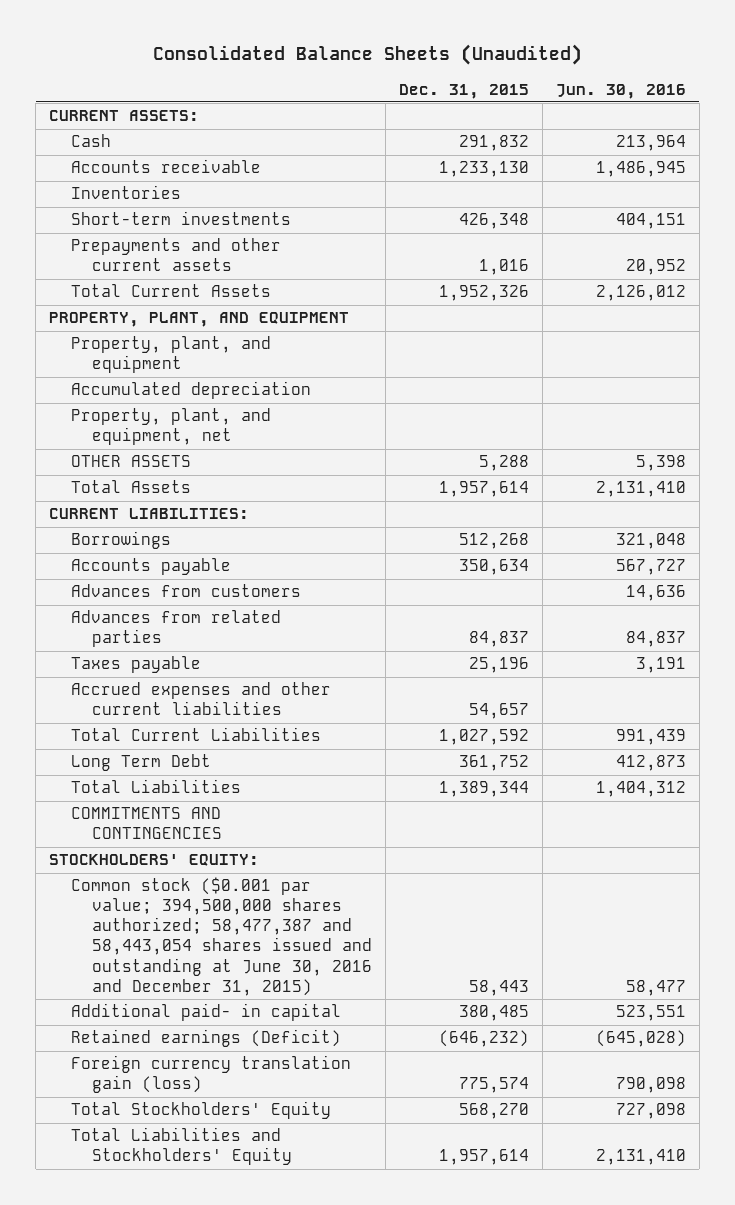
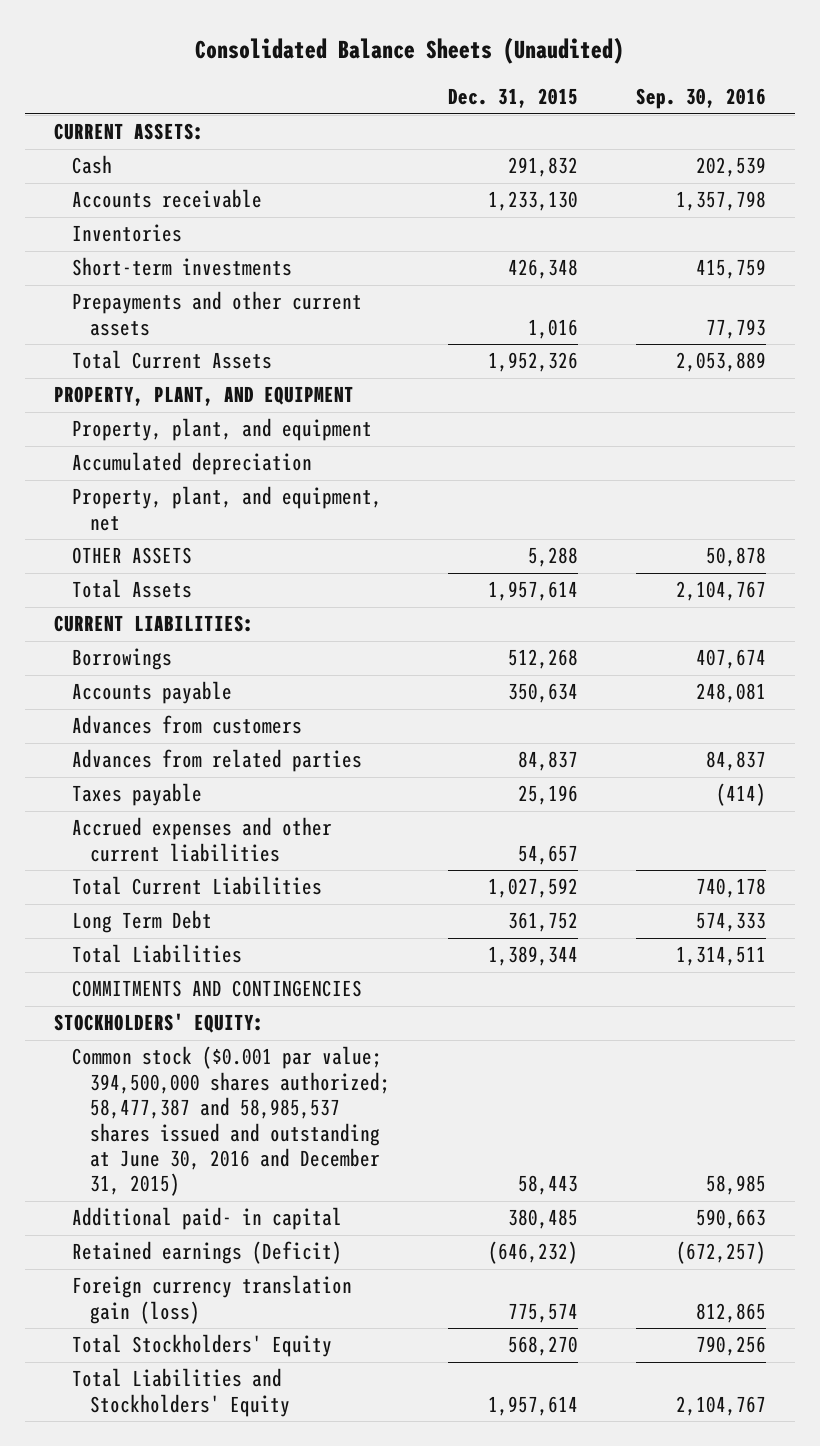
[555,83,686,99] Jun. 30, 2016 -> none
none -> [635,88,766,110] Sep. 30, 2016
[70,877,372,996] Common stock ($0.001 par value; 394,500,000 shares authorized; 58,477,387 and 58,443,054 shares issued and outstanding at June 30, 2016 and December 31, 2015) -> [72,1046,391,1197] Common stock ($0.001 par value; 394,500,000 shares authorized; 58,477,387 and 58,985,537 shares issued and outstanding at June 30, 2016 and December 31, 2015)

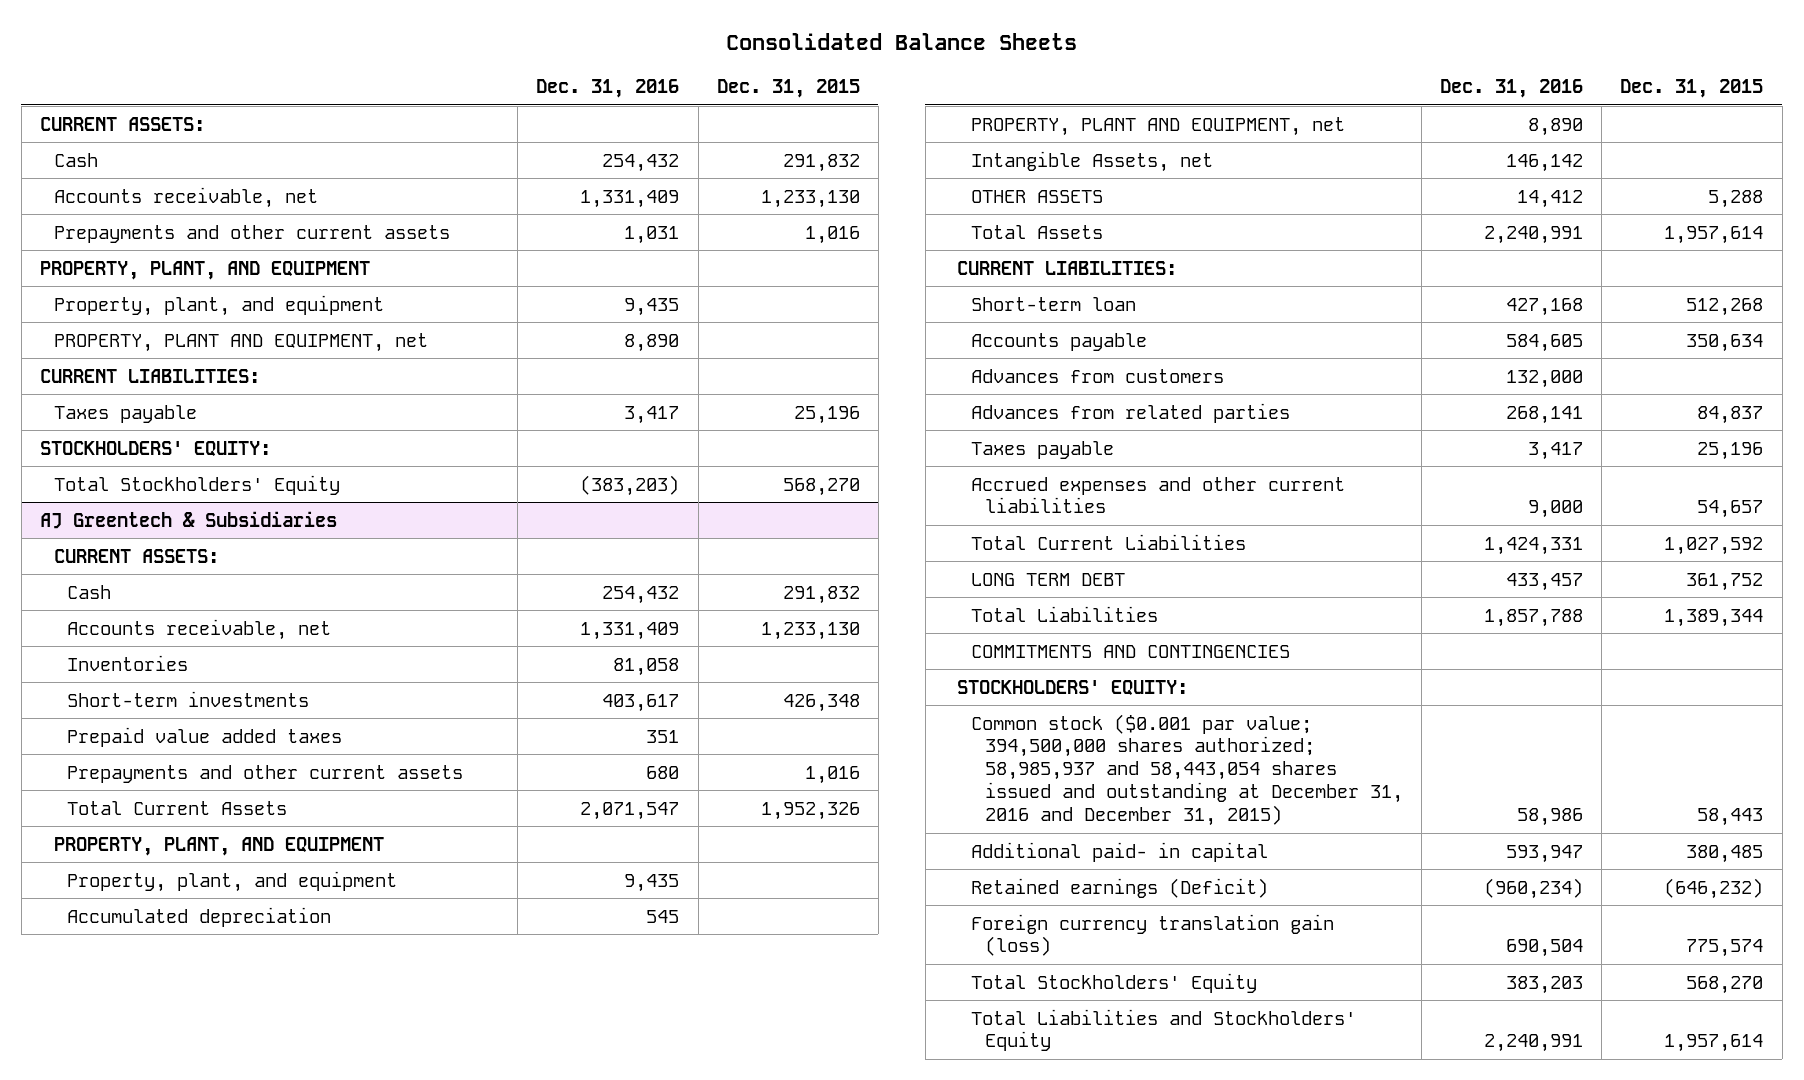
[194,37,624,65] Consolidated Balance Sheets (Unaudited) -> [725,33,1077,51] Consolidated Balance Sheets
[635,88,766,110] Sep. 30, 2016 -> none
none -> [536,79,680,99] Dec. 31, 2016
[72,189,263,209] Accounts receivable -> [53,186,318,208] Accounts receivable, net
none -> [53,224,450,243] Prepayments and other current assets
none -> [40,260,371,280] PROPERTY, PLANT, AND EQUIPMENT
none -> [53,294,384,316] Property, plant, and equipment
none -> [53,332,428,352] PROPERTY, PLANT AND EQUIPMENT, net
none -> [40,368,261,383] CURRENT LIABILITIES:
none -> [53,404,197,423] Taxes payable
none -> [40,440,272,456] STOCKHOLDERS' EQUITY:
none -> [53,474,340,495] Total Stockholders' Equity
none -> [40,510,338,529] AJ Greentech & Subsidiaries
none -> [53,548,219,563] CURRENT ASSETS:
none -> [67,584,112,599] Cash
none -> [67,618,332,640] Accounts receivable, net
none -> [67,726,343,747] Prepaid value added taxes
[72,486,383,531] Property, plant, and equipment, net -> [971,116,1346,136] PROPERTY, PLANT AND EQUIPMENT, net
none -> [971,150,1214,172] Intangible Assets, net
[72,648,173,671] Borrowings -> [971,296,1137,311] Short-term loan
[72,910,213,934] Long Term Debt -> [971,572,1126,586] LONG TERM DEBT
[72,1046,391,1197] Common stock ($0.001 par value; 394,500,000 shares authorized; 58,477,387 and 58,985,537 shares issued and outstanding at June 30, 2016 and December 31, 2015) -> [971,713,1403,827] Common stock ($0.001 par value; 394,500,000 shares authorized; 58,985,937 and 58,443,054 shares issued and outstanding at December 31, 2016 and December 31, 2015)

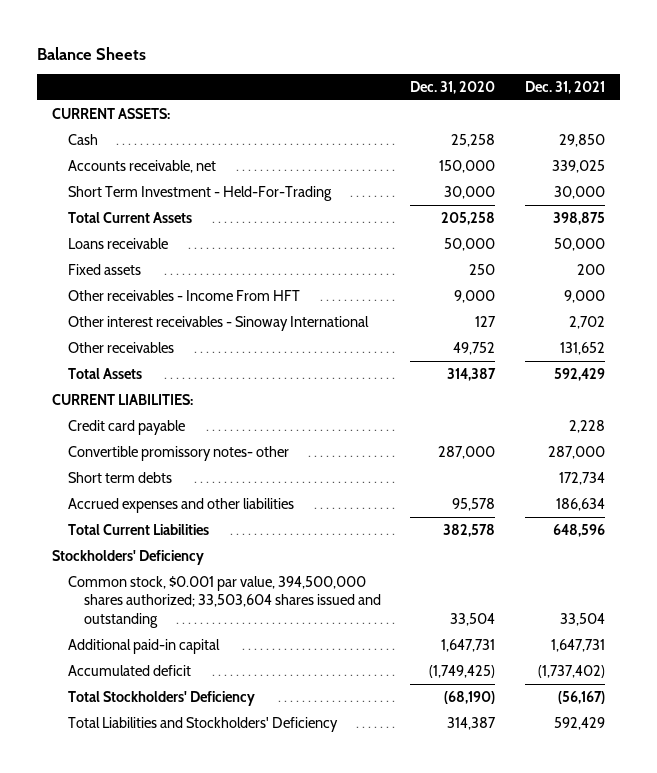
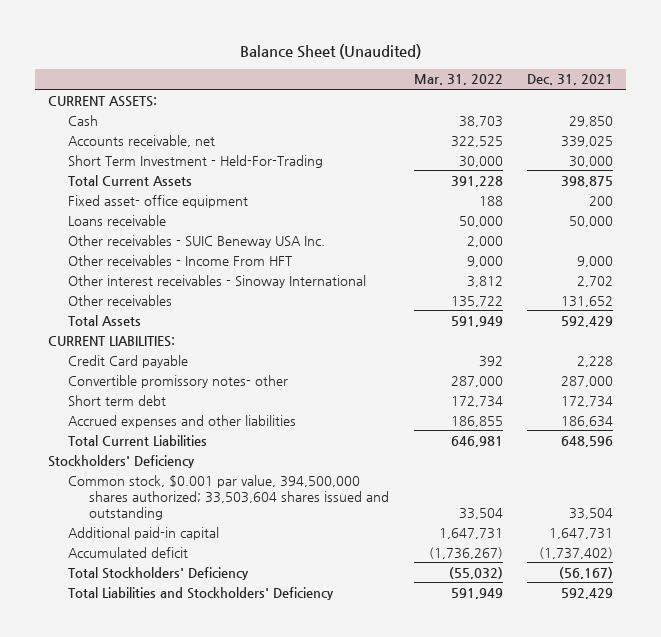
[37,46,147,60] Balance Sheets -> [239,43,421,59] Balance Sheet (Unaudited)
[410,81,496,95] Dec. 31, 2020 -> none
none -> [413,74,503,86] Mar. 31, 2022
none -> [68,194,249,208] Fixed asset- office equipment
[67,263,141,275] Fixed assets -> none
none -> [68,234,326,248] Other receivables - SUIC Beneway USA Inc.
[67,419,185,435] Credit card payable -> [68,354,189,368] Credit Card payable
[67,471,172,483] Short term debts -> [68,394,167,406] Short term debt

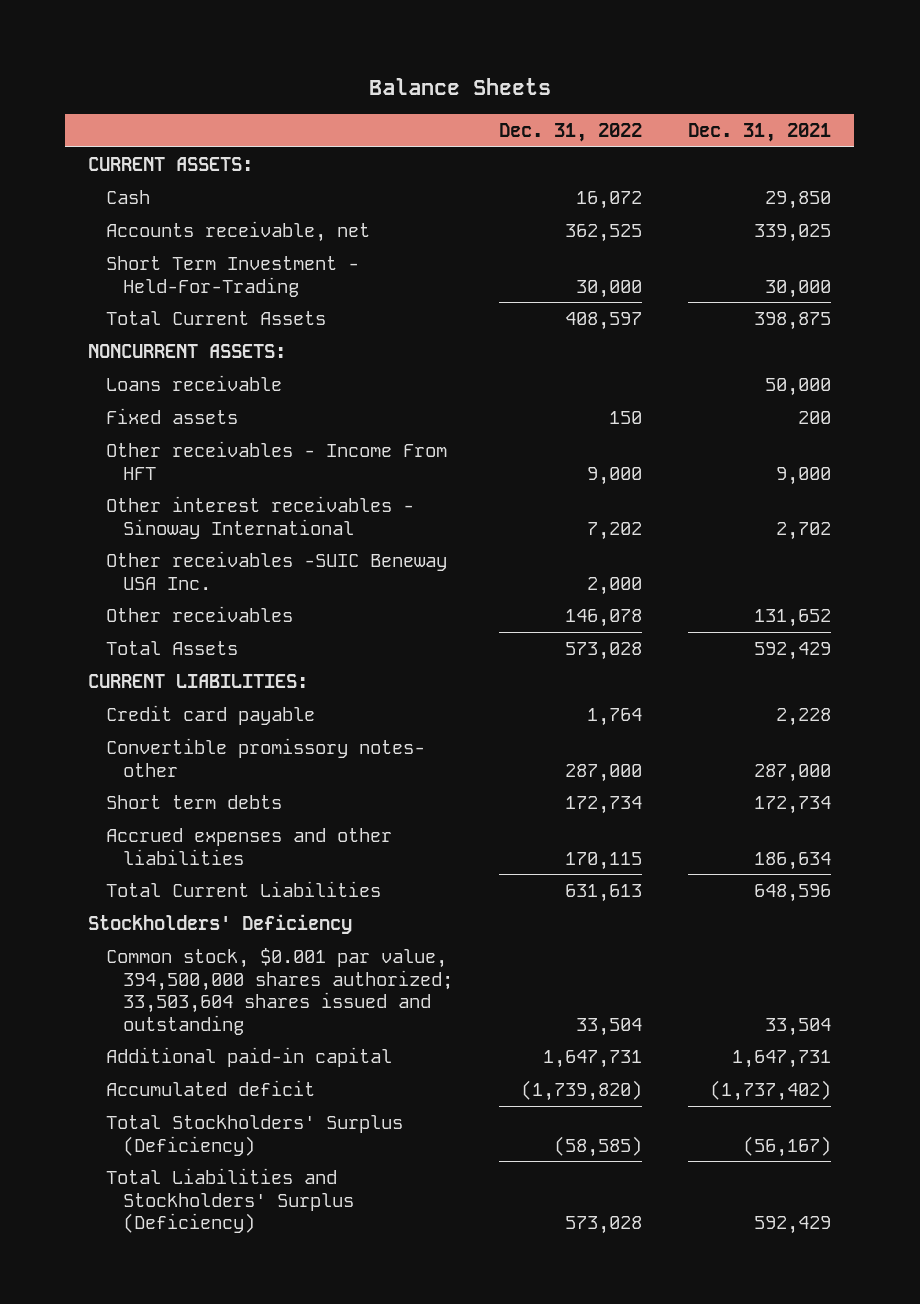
[239,43,421,59] Balance Sheet (Unaudited) -> [368,77,551,95] Balance Sheets
[413,74,503,86] Mar. 31, 2022 -> none
none -> [499,122,643,142] Dec. 31, 2022
[68,194,249,208] Fixed asset- office equipment -> none
none -> [88,343,287,358] NONCURRENT ASSETS:
[68,234,326,248] Other receivables - SUIC Beneway USA Inc. -> none
none -> [105,407,238,424] Fixed assets
none -> [105,550,447,590] Other receivables -SUIC Beneway USA Inc.
[68,354,189,368] Credit Card payable -> [105,704,315,725] Credit card payable
[68,394,167,406] Short term debt -> [105,794,282,809] Short term debts
[68,566,250,580] Total Stockholders' Deficiency -> [105,1114,403,1156] Total Stockholders' Surplus (Deficiency)
[68,586,335,600] Total Liabilities and Stockholders' Deficiency -> [105,1167,355,1234] Total Liabilities and Stockholders' Surplus (Deficiency)

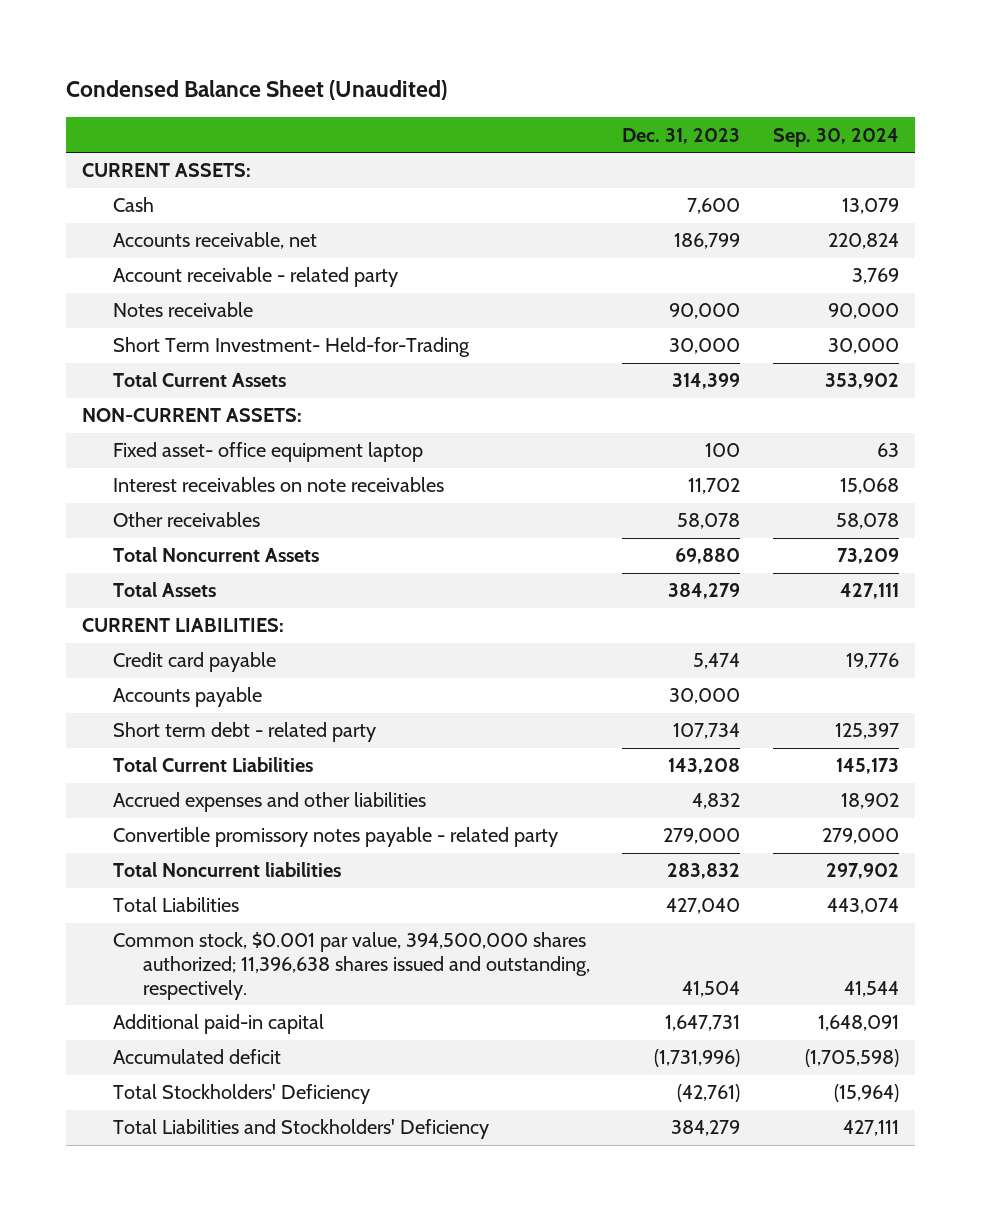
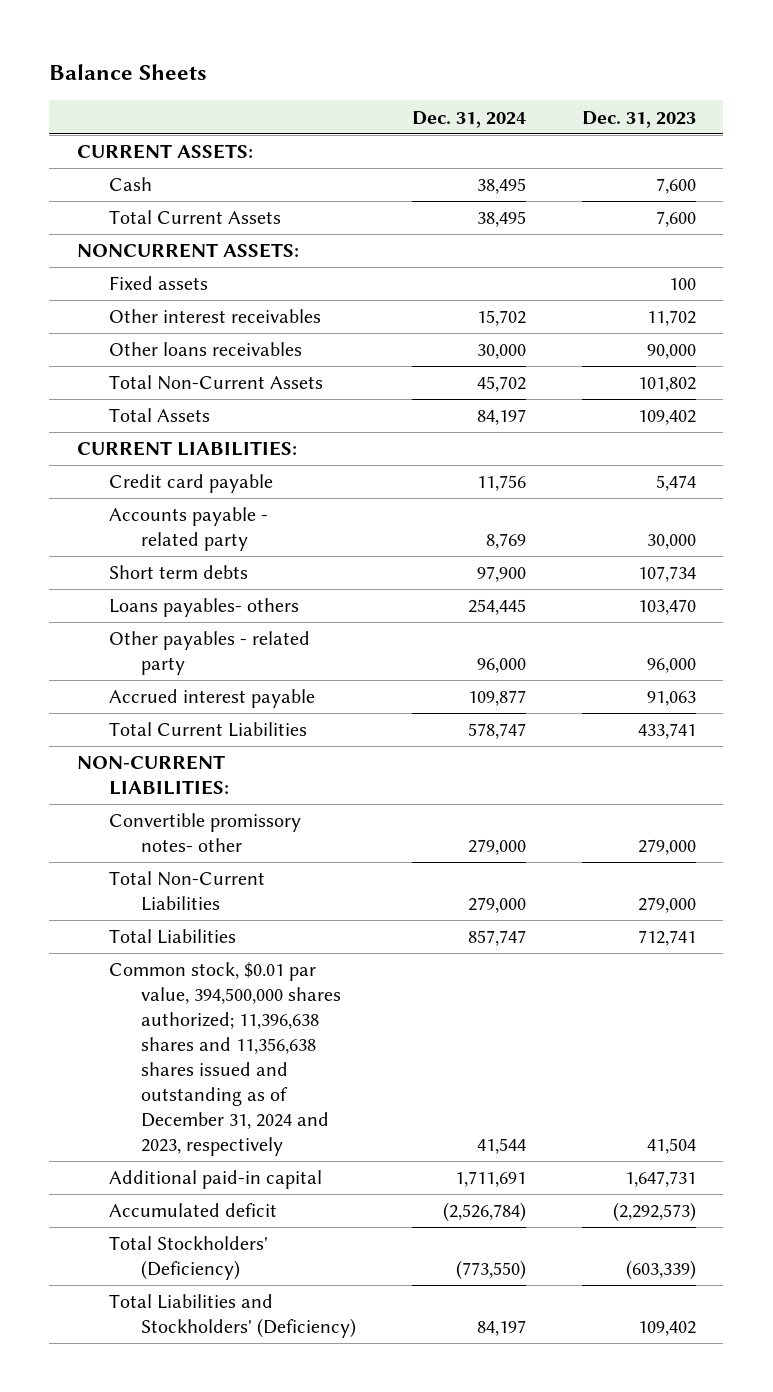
[66,80,448,101] Condensed Balance Sheet (Unaudited) -> [49,64,208,81] Balance Sheets
[772,127,899,147] Sep. 30, 2024 -> none
none -> [411,110,526,128] Dec. 31, 2024
[112,232,317,250] Accounts receivable, net -> none
[112,267,398,288] Account receivable - related party -> none
[112,302,253,318] Notes receivable -> none
[112,337,470,358] Short Term Investment- Held-for-Trading -> none
[672,373,741,390] 314,399 -> [655,211,696,228] 7,600
[82,408,303,423] NON-CURRENT ASSETS: -> [77,243,300,259] NONCURRENT ASSETS:
[112,442,423,463] Fixed asset- office equipment laptop -> [109,276,209,291] Fixed assets
[112,477,444,493] Interest receivables on note receivables -> [109,309,322,324] Other interest receivables
[112,512,260,528] Other receivables -> [109,342,303,357] Other loans receivables
[677,513,741,530] 58,078 -> [646,344,696,360] 90,000
[112,547,319,563] Total Noncurrent Assets -> [109,375,324,391] Total Non-Current Assets
[675,548,741,565] 69,880 -> [637,377,696,393] 101,802
[668,583,741,600] 384,279 -> [637,410,696,426] 109,402
[112,792,426,813] Accrued expenses and other liabilities -> none
[112,687,262,708] Accounts payable -> [109,507,269,552] Accounts payable - related party
[112,722,376,743] Short term debt - related party -> [109,565,249,580] Short term debts
none -> [109,598,300,618] Loans payables- others
none -> [109,631,311,676] Other payables - related party
none -> [109,689,316,709] Accrued interest payable
[668,758,741,775] 143,208 -> [637,723,696,740] 433,741
none -> [77,755,230,796] NON-CURRENT LIABILITIES:
[112,827,558,848] Convertible promissory notes payable - related party -> [109,813,302,853] Convertible promissory notes- other
[112,862,341,878] Total Noncurrent liabilities -> [109,871,266,912] Total Non-Current Liabilities
[667,863,741,880] 283,832 -> [637,897,696,914] 279,000
[666,898,741,915] 427,040 -> [637,930,696,947] 712,741
[112,932,590,1000] Common stock, $0.001 par value, 394,500,000 shares authorized; 11,396,638 shares issued and outstanding, respectively. -> [109,962,341,1156] Common stock, $0.01 par value, 394,500,000 shares authorized; 11,396,638 shares and 11,356,638 shares issued and outstanding as of December 31, 2024 and 2023, respectively
[654,1049,741,1068] (1,731,996) -> [612,1202,696,1223] (2,292,573)
[112,1084,370,1105] Total Stockholders' Deficiency -> [109,1236,269,1281] Total Stockholders' (Deficiency)
[677,1084,741,1103] (42,761) -> [625,1260,696,1281] (603,339)
[112,1119,489,1140] Total Liabilities and Stockholders' Deficiency -> [109,1294,356,1339] Total Liabilities and Stockholders' (Deficiency)
[671,1120,741,1137] 384,279 -> [637,1321,696,1337] 109,402

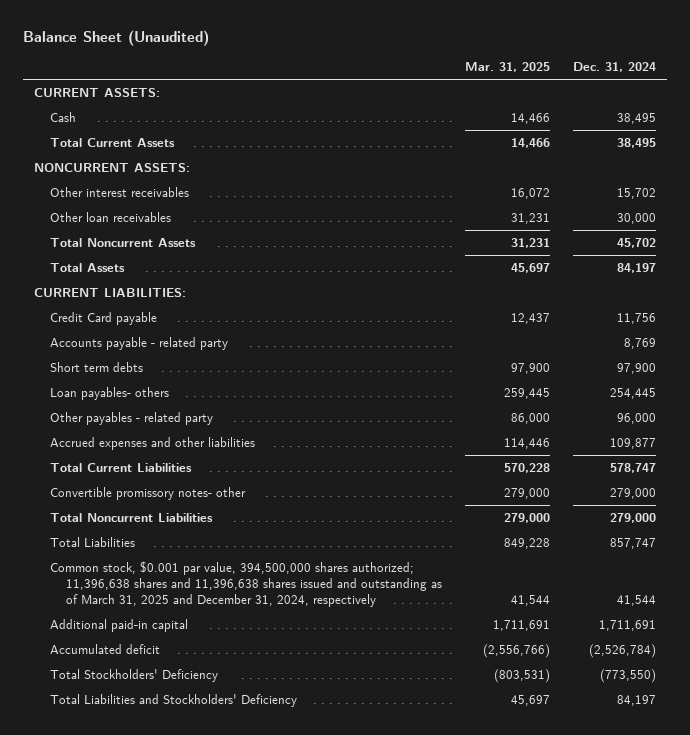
[49,64,208,81] Balance Sheets -> [22,29,209,46] Balance Sheet (Unaudited)
[581,110,696,128] Dec. 31, 2023 -> none
none -> [464,62,550,73] Mar. 31, 2025
[109,276,209,291] Fixed assets -> none
[109,342,303,357] Other loans receivables -> [49,211,171,222] Other loan receivables
[109,375,324,391] Total Non-Current Assets -> [49,237,196,247] Total Noncurrent Assets
[109,474,274,494] Credit card payable -> [49,311,157,325] Credit Card payable
[109,598,300,618] Loans payables- others -> [49,386,169,400] Loan payables- others
[109,689,316,709] Accrued interest payable -> [49,436,255,450] Accrued expenses and other liabilities
[77,755,230,796] NON-CURRENT LIABILITIES: -> none
[109,871,266,912] Total Non-Current Liabilities -> [49,512,213,522] Total Noncurrent Liabilities
[109,962,341,1156] Common stock, $0.01 par value, 394,500,000 shares authorized; 11,396,638 shares and 11,356,638 shares issued and outstanding as of December 31, 2024 and 2023, respectively -> [49,560,442,607] Common stock, $0.001 par value, 394,500,000 shares authorized; 11,396,638 shares and 11,396,638 shares issued and outstanding as of March 31, 2025 and December 31, 2024, respectively
[109,1236,269,1281] Total Stockholders' (Deficiency) -> [49,668,218,682] Total Stockholders' Deficiency
[109,1294,356,1339] Total Liabilities and Stockholders' (Deficiency) -> [49,693,297,707] Total Liabilities and Stockholders' Deficiency

